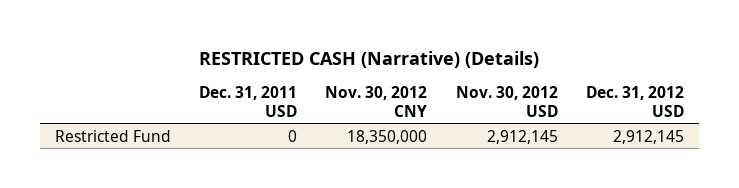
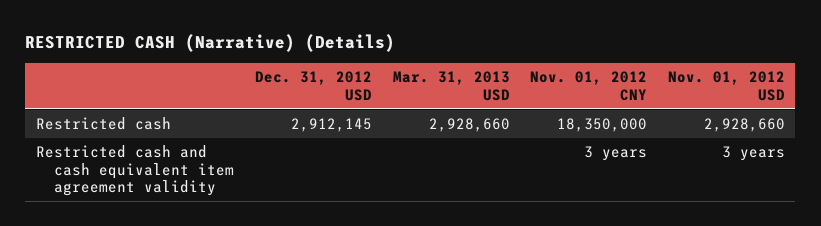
[198,86,297,117] Dec. 31, 2011 USD -> none
[325,86,428,117] Nov. 30, 2012 CNY -> none
[455,86,558,117] Nov. 30, 2012 USD -> none
none -> [392,71,510,101] Mar. 31, 2013 USD
none -> [530,71,648,101] Nov. 01, 2012 CNY
none -> [667,71,785,101] Nov. 01, 2012 USD
[54,129,171,142] Restricted Fund -> [35,117,171,131] Restricted cash
none -> [35,145,235,197] Restricted cash and cash equivalent item agreement validity

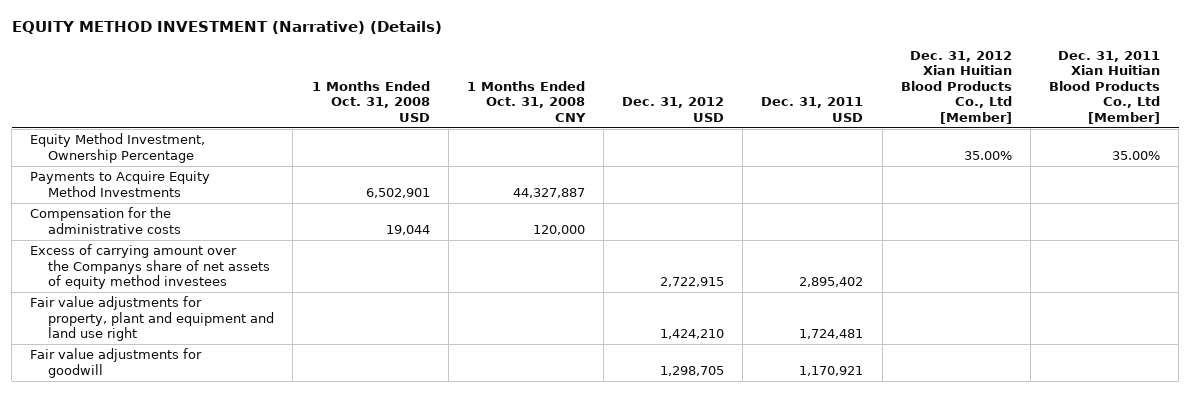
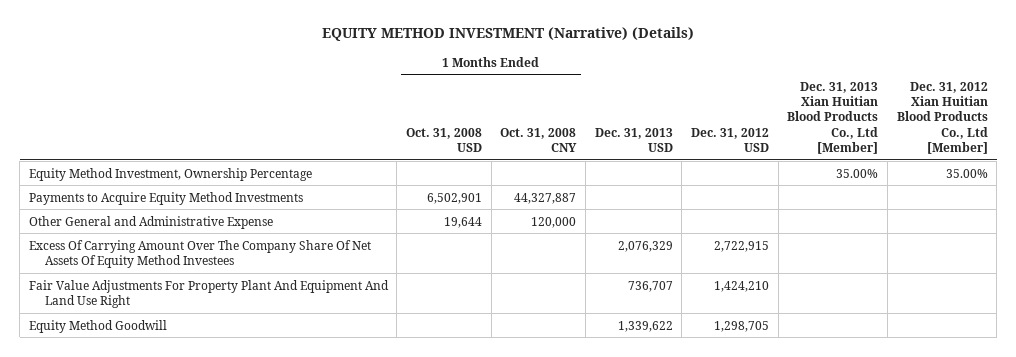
[761,97,864,122] Dec. 31, 2011 USD -> none
[1049,50,1161,124] Dec. 31, 2011 Xian Huitian Blood Products Co., Ltd [Member] -> none
none -> [594,127,673,152] Dec. 31, 2013 USD
none -> [787,82,879,154] Dec. 31, 2013 Xian Huitian Blood Products Co., Ltd [Member]
[30,207,182,234] Compensation for the administrative costs -> none
none -> [28,215,273,229] Other General and Administrative Expense
[30,244,271,290] Excess of carrying amount over the Companys share of net assets of equity method investees -> [28,239,371,268] Excess Of Carrying Amount Over The Company Share Of Net Assets Of Equity Method Investees
[30,296,275,342] Fair value adjustments for property, plant and equipment and land use right -> [28,279,389,308] Fair Value Adjustments For Property Plant And Equipment And Land Use Right
[30,348,203,378] Fair value adjustments for goodwill -> [28,319,167,333] Equity Method Goodwill

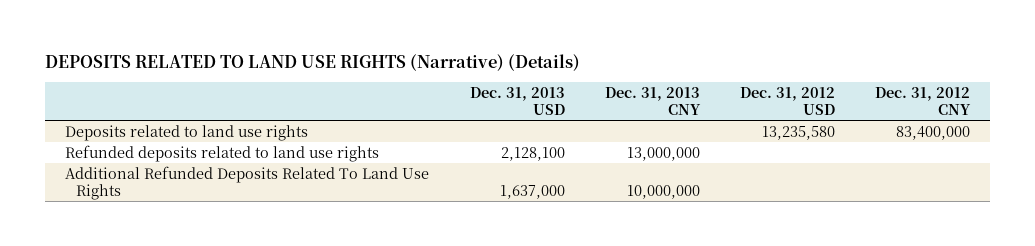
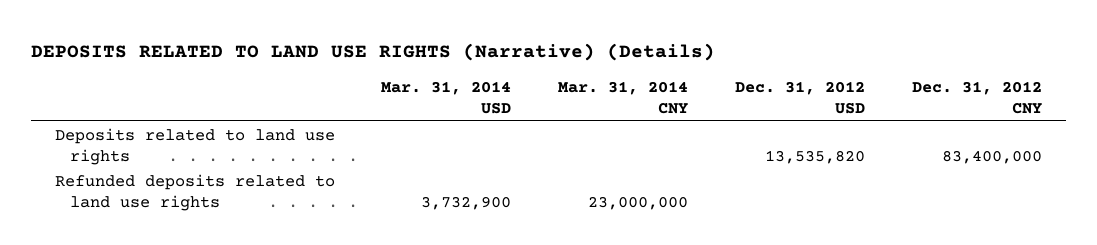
[469,86,565,115] Dec. 31, 2013 USD -> none
[604,86,701,115] Dec. 31, 2013 CNY -> none
none -> [381,80,512,114] Mar. 31, 2014 USD
none -> [558,80,689,114] Mar. 31, 2014 CNY
[761,125,835,140] 13,235,580 -> [765,149,866,164] 13,535,820
[65,165,430,200] Additional Refunded Deposits Related To Land Use Rights -> none

